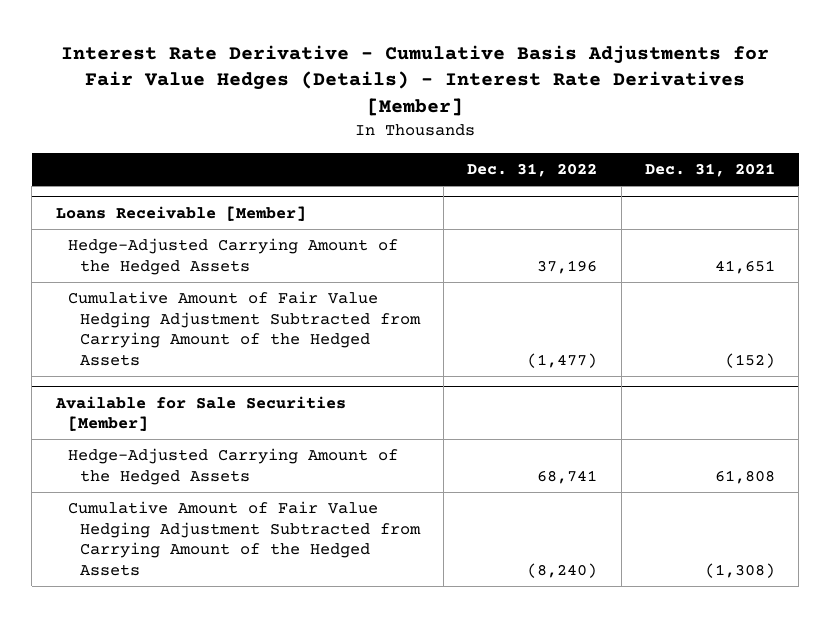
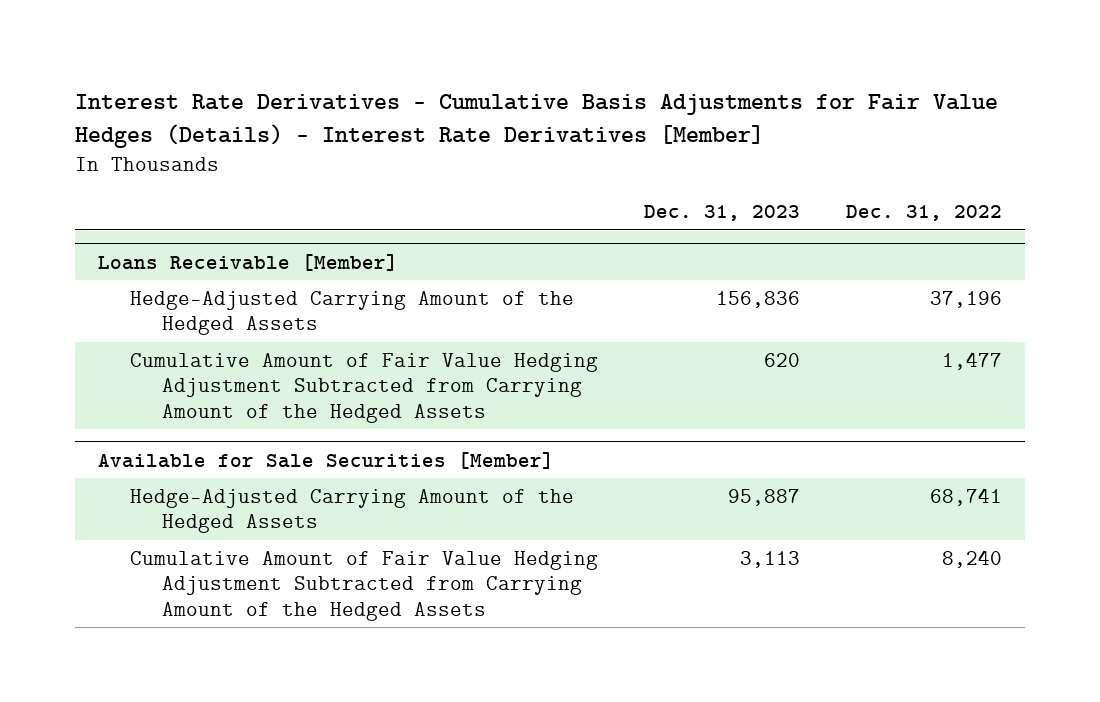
[61,44,770,117] Interest Rate Derivative - Cumulative Basis Adjustments for Fair Value Hedges (Details) - Interest Rate Derivatives [Member] -> [75,93,999,149] Interest Rate Derivatives - Cumulative Basis Adjustments for Fair Value Hedges (Details) - Interest Rate Derivatives [Member]
[644,162,775,177] Dec. 31, 2021 -> none
none -> [644,204,801,221] Dec. 31, 2023
[527,352,598,368] (1,477) -> [941,351,1002,370] 1,477
[527,562,598,578] (8,240) -> [941,549,1002,568] 8,240

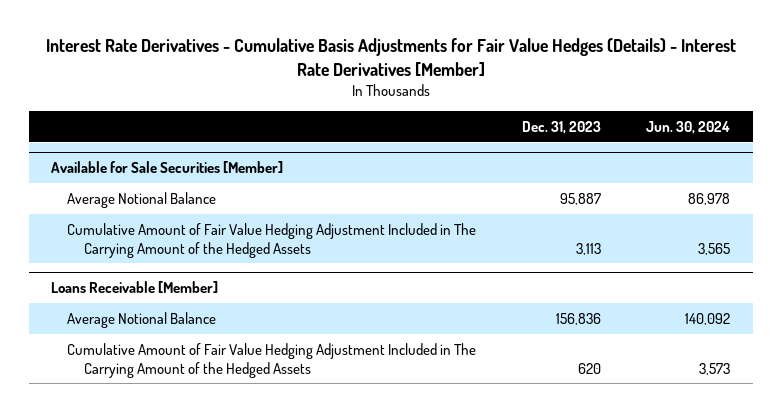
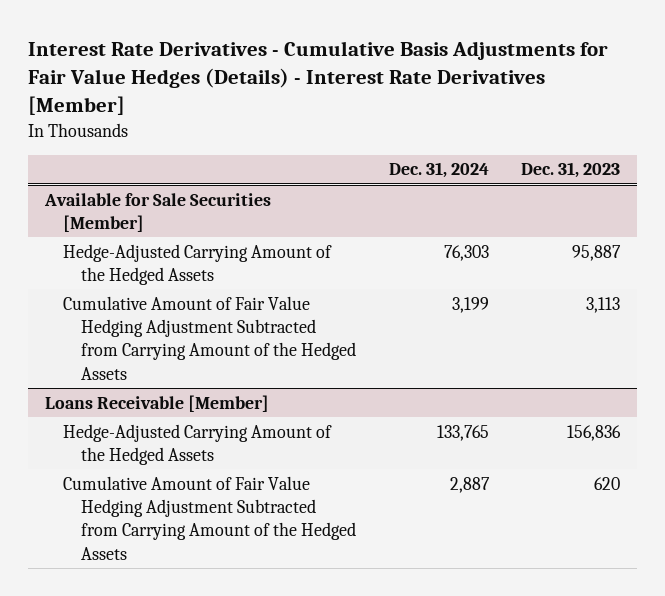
[646,121,731,135] Jun. 30, 2024 -> none
none -> [388,162,489,179] Dec. 31, 2024
[67,191,217,208] Average Notional Balance -> [63,243,333,285] Hedge-Adjusted Carrying Amount of the Hedged Assets
[67,222,477,258] Cumulative Amount of Fair Value Hedging Adjustment Included in The Carrying Amount of the Hedged Assets -> [63,295,357,380] Cumulative Amount of Fair Value Hedging Adjustment Subtracted from Carrying Amount of the Hedged Assets
[67,311,217,328] Average Notional Balance -> [63,423,333,465] Hedge-Adjusted Carrying Amount of the Hedged Assets
[67,342,477,378] Cumulative Amount of Fair Value Hedging Adjustment Included in The Carrying Amount of the Hedged Assets -> [63,475,357,560] Cumulative Amount of Fair Value Hedging Adjustment Subtracted from Carrying Amount of the Hedged Assets

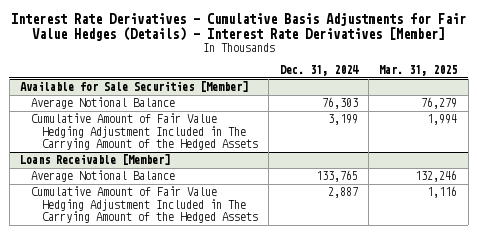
[521,162,621,179] Dec. 31, 2023 -> none
none -> [379,64,458,76] Mar. 31, 2025
[63,243,333,285] Hedge-Adjusted Carrying Amount of the Hedged Assets -> [30,97,175,110] Average Notional Balance
[63,295,357,380] Cumulative Amount of Fair Value Hedging Adjustment Subtracted from Carrying Amount of the Hedged Assets -> [30,113,258,151] Cumulative Amount of Fair Value Hedging Adjustment Included in The Carrying Amount of the Hedged Assets
[63,423,333,465] Hedge-Adjusted Carrying Amount of the Hedged Assets -> [30,170,175,183] Average Notional Balance
[63,475,357,560] Cumulative Amount of Fair Value Hedging Adjustment Subtracted from Carrying Amount of the Hedged Assets -> [30,186,258,224] Cumulative Amount of Fair Value Hedging Adjustment Included in The Carrying Amount of the Hedged Assets

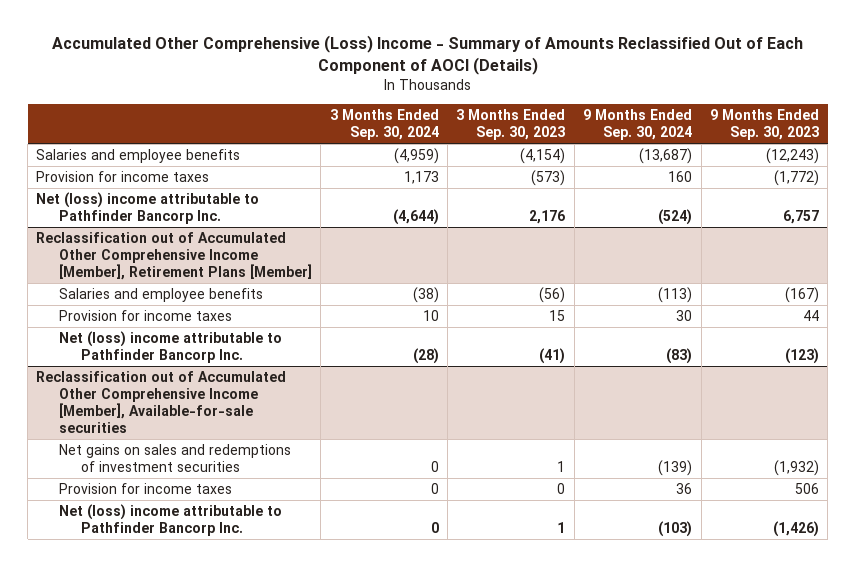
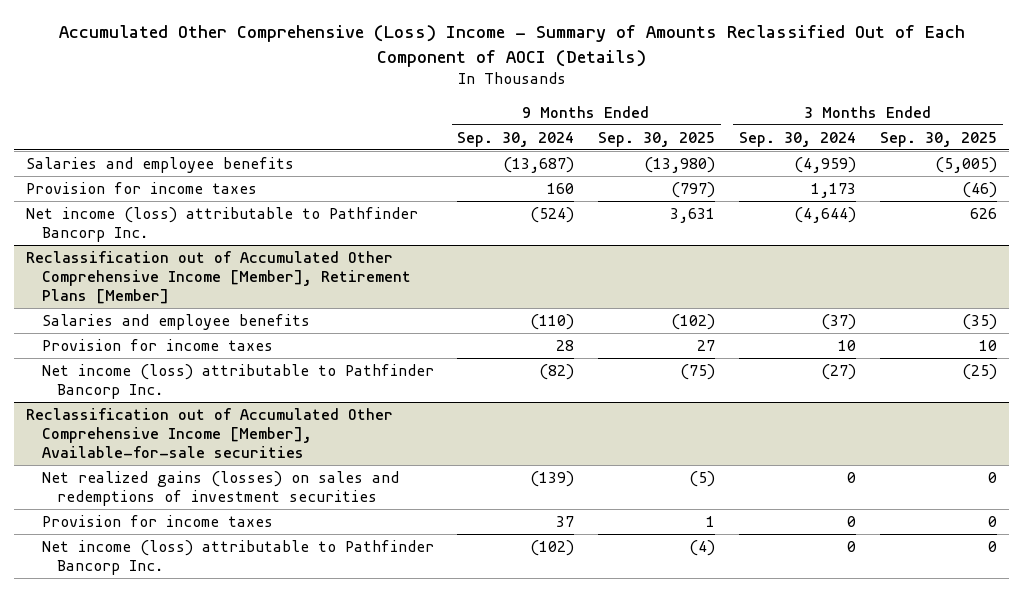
[456,109,566,141] 3 Months Ended Sep. 30, 2023 -> none
[710,109,820,141] 9 Months Ended Sep. 30, 2023 -> none
none -> [598,131,716,147] Sep. 30, 2025
none -> [880,131,998,147] Sep. 30, 2025
[36,191,260,225] Net (loss) income attributable to Pathfinder Bancorp Inc. -> [25,206,418,243] Net income (loss) attributable to Pathfinder Bancorp Inc.
[412,286,439,303] (38) -> [821,313,857,330] (37)
[658,286,693,303] (113) -> [530,313,575,330] (110)
[676,309,693,321] 30 -> [556,339,575,351] 28
[58,330,282,364] Net (loss) income attributable to Pathfinder Bancorp Inc. -> [41,363,434,400] Net income (loss) attributable to Pathfinder Bancorp Inc.
[412,348,439,365] (28) -> [821,363,857,380] (27)
[666,348,693,365] (83) -> [539,363,575,380] (82)
[58,443,291,473] Net gains on sales and redemptions of investment securities -> [41,470,399,507] Net realized gains (losses) on sales and redemptions of investment securities
[676,482,693,494] 36 -> [556,515,575,527] 37
[58,503,282,537] Net (loss) income attributable to Pathfinder Bancorp Inc. -> [41,539,434,576] Net income (loss) attributable to Pathfinder Bancorp Inc.
[658,521,693,538] (103) -> [530,539,575,556] (102)

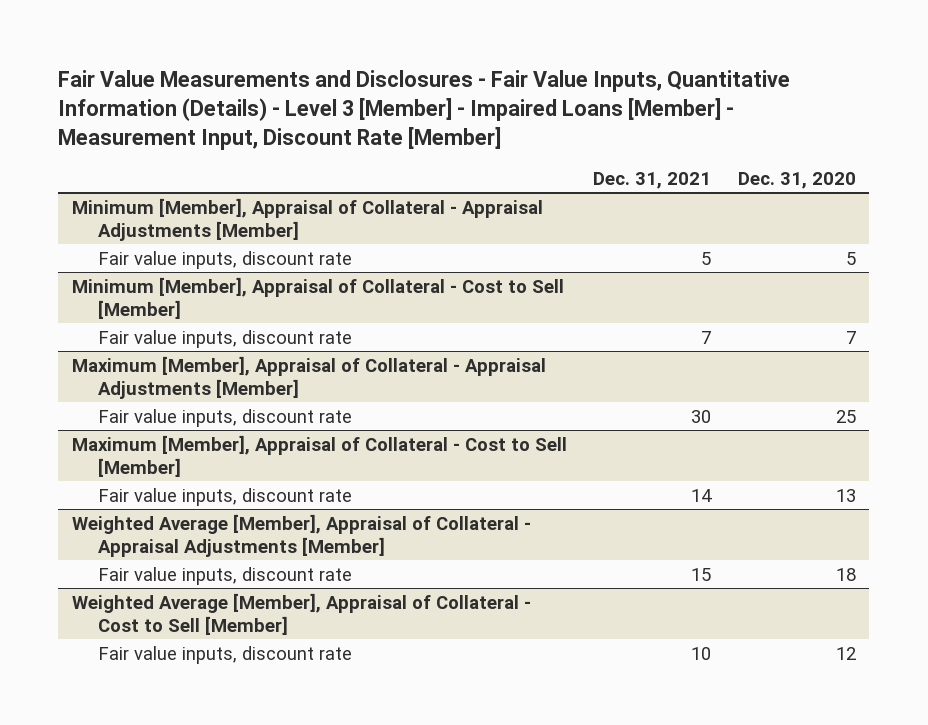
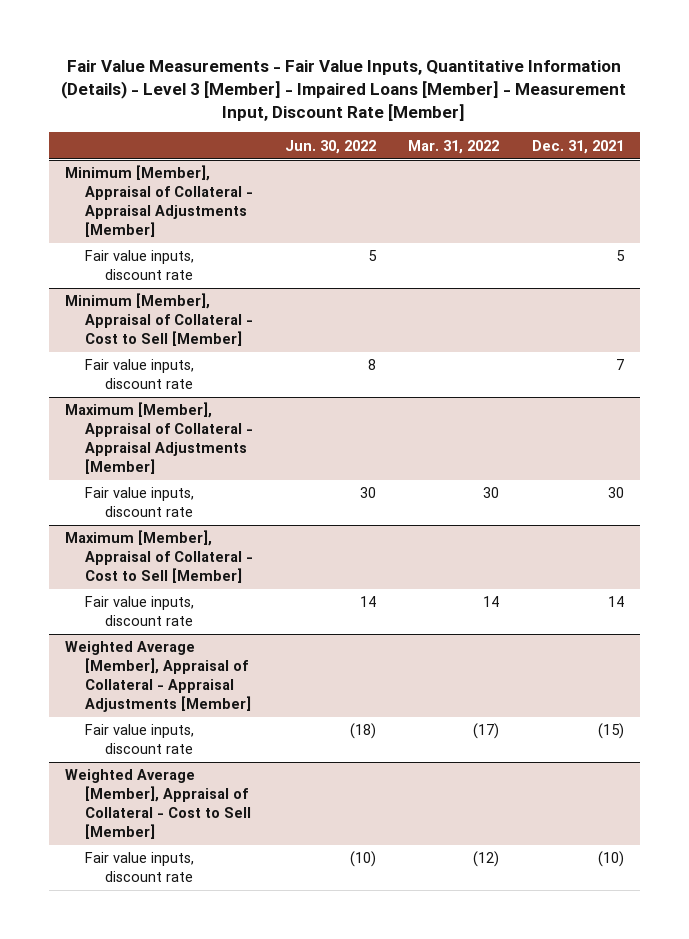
[58,70,791,151] Fair Value Measurements and Disclosures - Fair Value Inputs, Quantitative Information (Details) - Level 3 [Member] - Impaired Loans [Member] - Measurement Input, Discount Rate [Member] -> [61,59,627,121] Fair Value Measurements - Fair Value Inputs, Quantitative Information (Details) - Level 3 [Member] - Impaired Loans [Member] - Measurement Input, Discount Rate [Member]
[738,171,857,189] Dec. 31, 2020 -> none
none -> [285,139,377,154] Jun. 30, 2022
none -> [408,139,500,154] Mar. 31, 2022
[691,567,712,581] 15 -> [597,723,624,740] (15)
[691,646,712,660] 10 -> [597,851,624,868] (10)

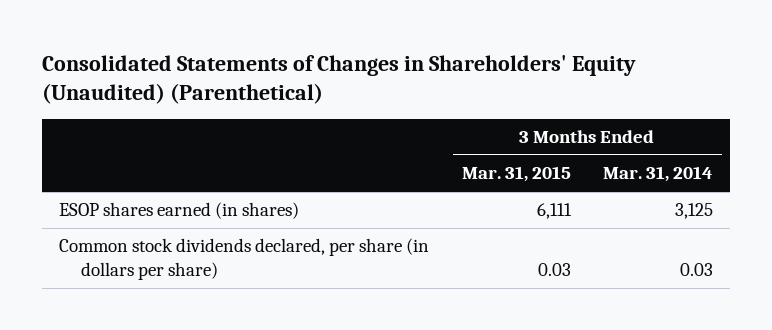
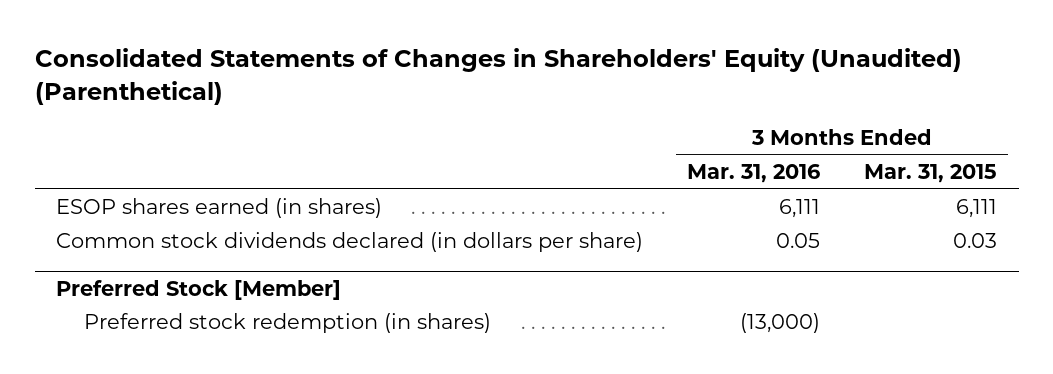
[603,166,714,183] Mar. 31, 2014 -> none
none -> [687,164,821,184] Mar. 31, 2016
[58,238,429,281] Common stock dividends declared, per share (in dollars per share) -> [56,232,644,253] Common stock dividends declared (in dollars per share)
none -> [56,279,342,300] Preferred Stock [Member]
none -> [83,313,491,334] Preferred stock redemption (in shares)

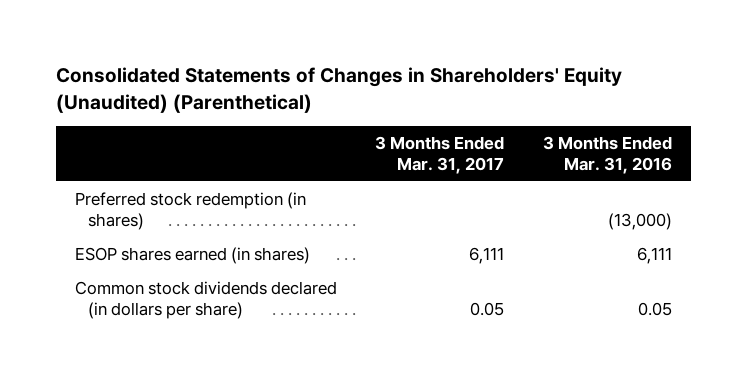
[863,164,997,184] Mar. 31, 2015 -> none
none -> [375,135,505,174] 3 Months Ended Mar. 31, 2017
none -> [75,192,307,231] Preferred stock redemption (in shares)
[56,279,342,300] Preferred Stock [Member] -> none
[83,313,491,334] Preferred stock redemption (in shares) -> none

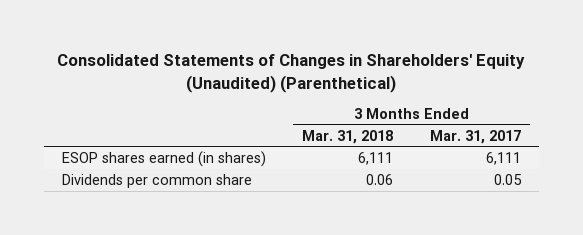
[542,135,672,174] 3 Months Ended Mar. 31, 2016 -> none
none -> [302,129,394,144] Mar. 31, 2018
[75,192,307,231] Preferred stock redemption (in shares) -> none
[75,281,338,320] Common stock dividends declared (in dollars per share) -> [61,173,252,188] Dividends per common share

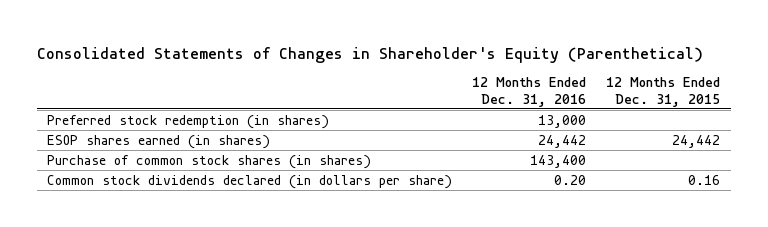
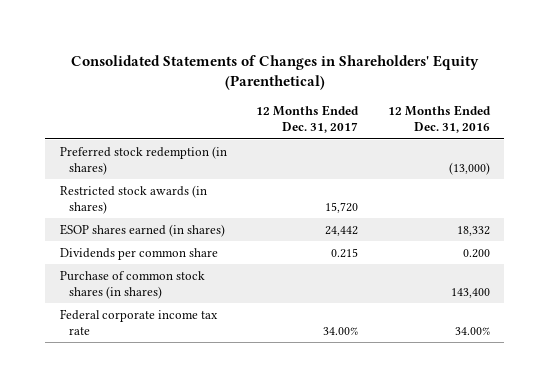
[36,46,703,63] Consolidated Statements of Changes in Shareholder's Equity (Parenthetical) -> [70,54,479,91] Consolidated Statements of Changes in Shareholders' Equity (Parenthetical)
[606,77,721,107] 12 Months Ended Dec. 31, 2015 -> none
none -> [256,105,360,134] 12 Months Ended Dec. 31, 2017
[538,114,587,128] 13,000 -> [448,162,490,176] (13,000)
none -> [59,184,207,215] Restricted stock awards (in shares)
[538,134,587,148] 24,442 -> [456,225,490,236] 18,332
none -> [59,247,218,260] Dividends per common share
[47,174,453,189] Common stock dividends declared (in dollars per share) -> none
none -> [59,308,218,336] Federal corporate income tax rate

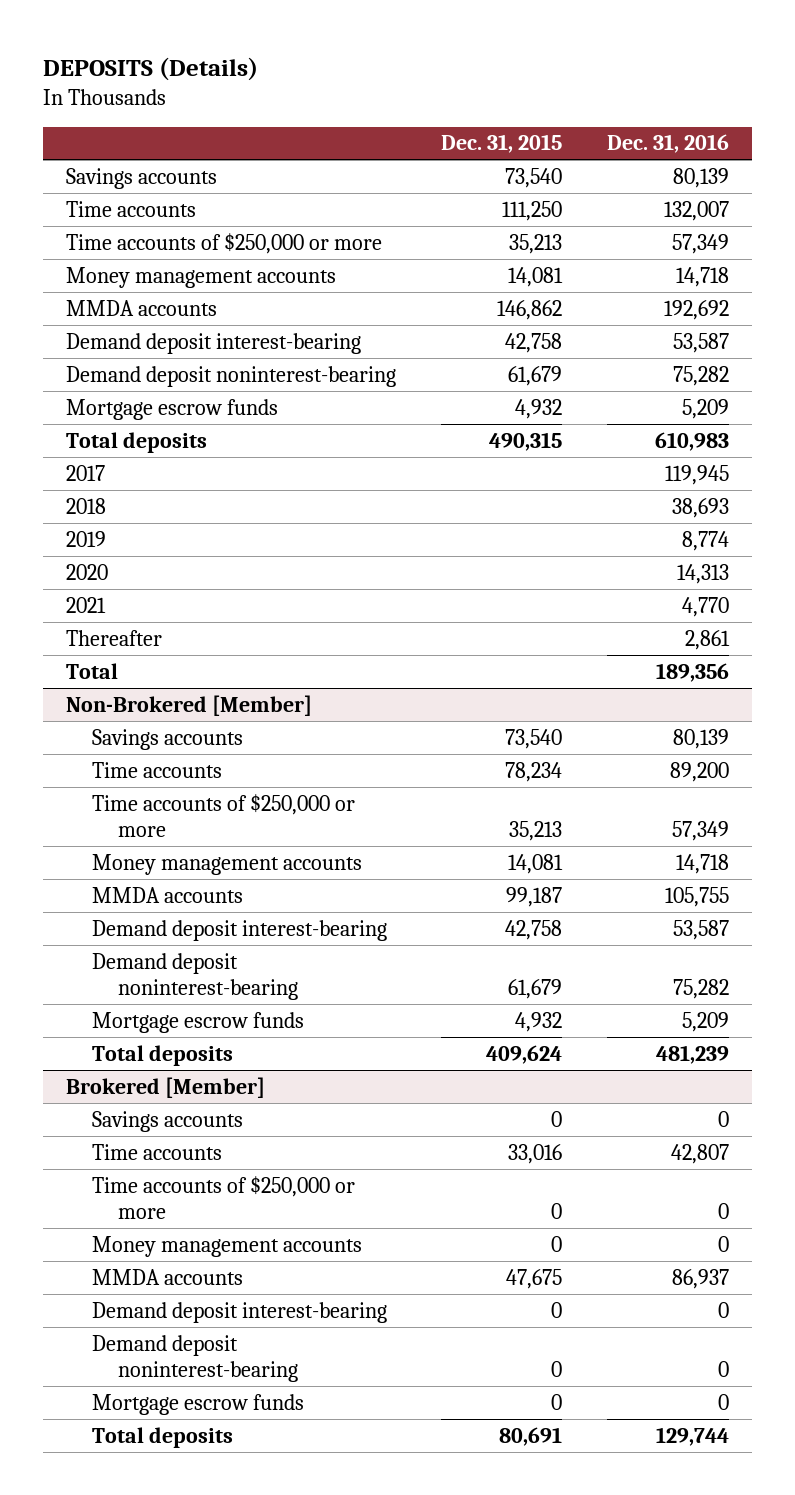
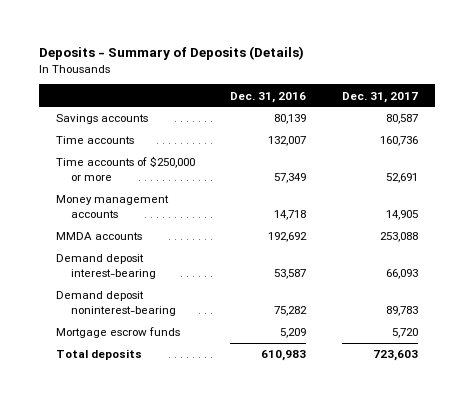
[42,57,258,82] DEPOSITS (Details) -> [38,45,304,60] Deposits - Summary of Deposits (Details)
[441,134,563,154] Dec. 31, 2015 -> none
none -> [341,91,418,103] Dec. 31, 2017
[65,464,105,481] 2017 -> none
[65,497,106,514] 2018 -> none
[65,530,106,547] 2019 -> none
[65,563,108,580] 2020 -> none
[65,596,106,613] 2021 -> none
[65,629,162,646] Thereafter -> none
[65,662,118,679] Total -> none
[65,694,312,716] Non-Brokered [Member] -> none
[92,728,244,750] Savings accounts -> none
[92,761,223,778] Time accounts -> none
[92,793,356,837] Time accounts of $250,000 or more -> none
[92,853,363,875] Money management accounts -> none
[92,886,244,903] MMDA accounts -> none
[92,919,388,941] Demand deposit interest-bearing -> none
[92,952,299,1000] Demand deposit noninterest-bearing -> none
[92,1011,305,1033] Mortgage escrow funds -> none
[92,1044,234,1066] Total deposits -> none
[65,1076,265,1098] Brokered [Member] -> none
[92,1110,244,1132] Savings accounts -> none
[92,1143,223,1160] Time accounts -> none
[92,1175,356,1219] Time accounts of $250,000 or more -> none
[92,1235,363,1257] Money management accounts -> none
[92,1268,244,1285] MMDA accounts -> none
[92,1301,388,1323] Demand deposit interest-bearing -> none
[92,1334,299,1382] Demand deposit noninterest-bearing -> none
[92,1393,305,1415] Mortgage escrow funds -> none
[92,1426,234,1448] Total deposits -> none

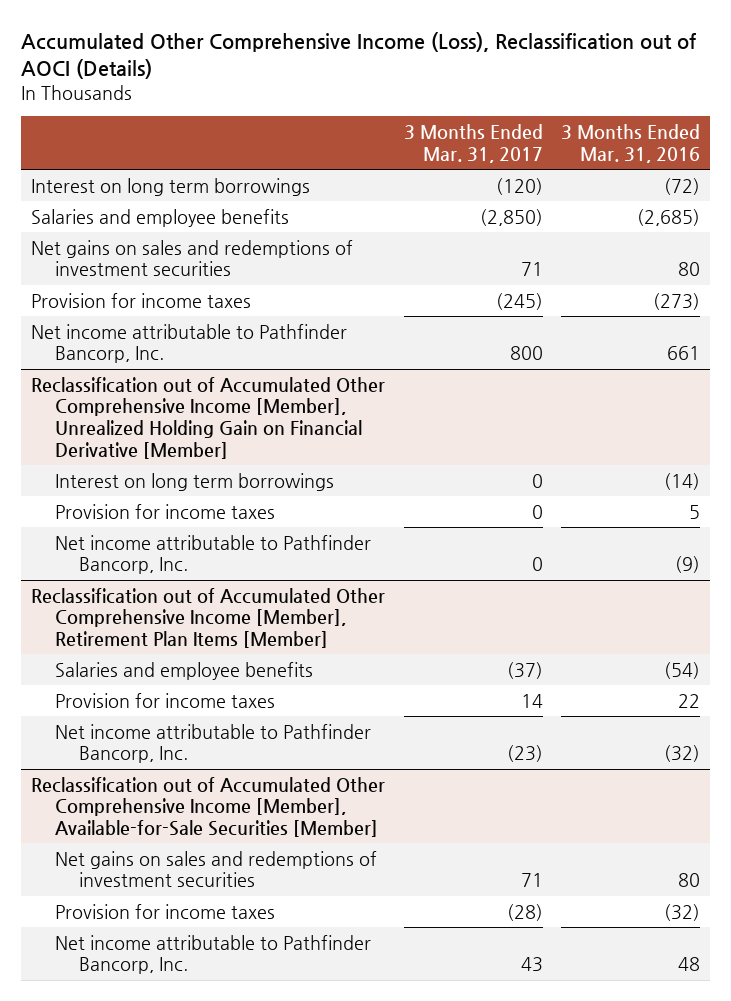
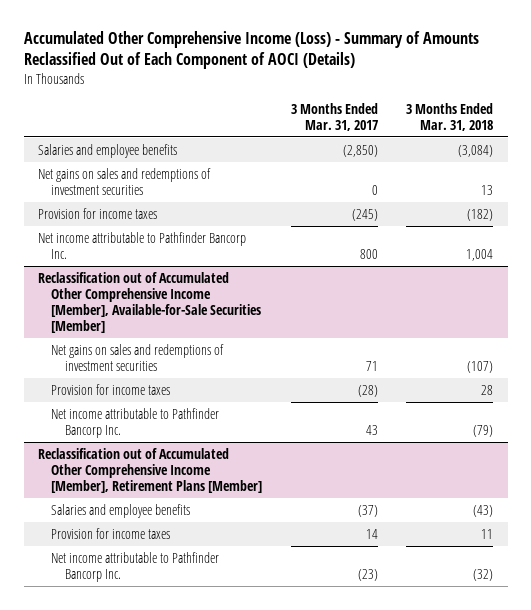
[21,32,697,80] Accumulated Other Comprehensive Income (Loss), Reclassification out of AOCI (Details) -> [23,31,479,70] Accumulated Other Comprehensive Income (Loss) - Summary of Amounts Reclassified Out of Each Component of AOCI (Details)
[561,124,701,163] 3 Months Ended Mar. 31, 2016 -> none
none -> [406,102,494,131] 3 Months Ended Mar. 31, 2018
[30,177,310,196] Interest on long term borrowings -> none
[520,262,543,277] 71 -> [371,184,378,195] 0
[30,376,385,459] Reclassification out of Accumulated Other Comprehensive Income [Member], Unrealized Holding Gain on Financial Derivative [Member] -> none
[54,472,334,491] Interest on long term borrowings -> none
[54,503,275,519] Provision for income taxes -> none
[54,534,371,575] Net income attributable to Pathfinder Bancorp, Inc. -> none
[30,587,385,648] Reclassification out of Accumulated Other Comprehensive Income [Member], Retirement Plan Items [Member] -> none
[54,661,313,680] Salaries and employee benefits -> none
[54,692,275,708] Provision for income taxes -> none
[54,723,371,764] Net income attributable to Pathfinder Bancorp, Inc. -> none
[30,323,347,364] Net income attributable to Pathfinder Bancorp, Inc. -> [37,231,246,259] Net income attributable to Pathfinder Bancorp Inc.
[54,934,371,975] Net income attributable to Pathfinder Bancorp, Inc. -> [51,407,220,438] Net income attributable to Pathfinder Bancorp Inc.
none -> [37,447,263,493] Reclassification out of Accumulated Other Comprehensive Income [Member], Retirement Plans [Member]
none -> [51,503,191,518] Salaries and employee benefits
none -> [51,527,171,539] Provision for income taxes
none -> [51,551,220,582] Net income attributable to Pathfinder Bancorp Inc.

